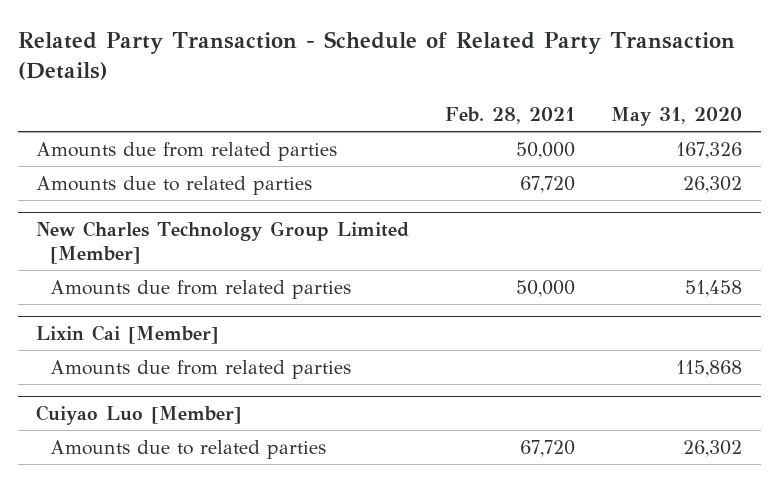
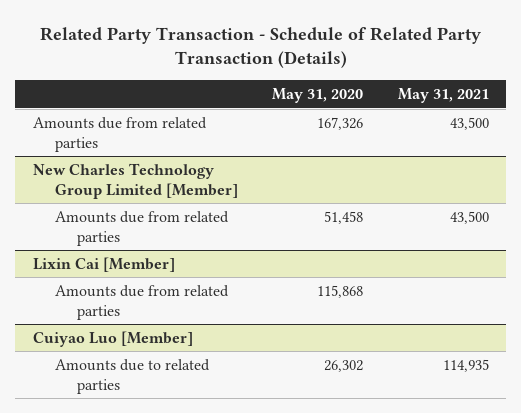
[445,107,576,125] Feb. 28, 2021 -> none
none -> [397,87,489,103] May 31, 2021
[35,175,312,195] Amounts due to related parties -> none

